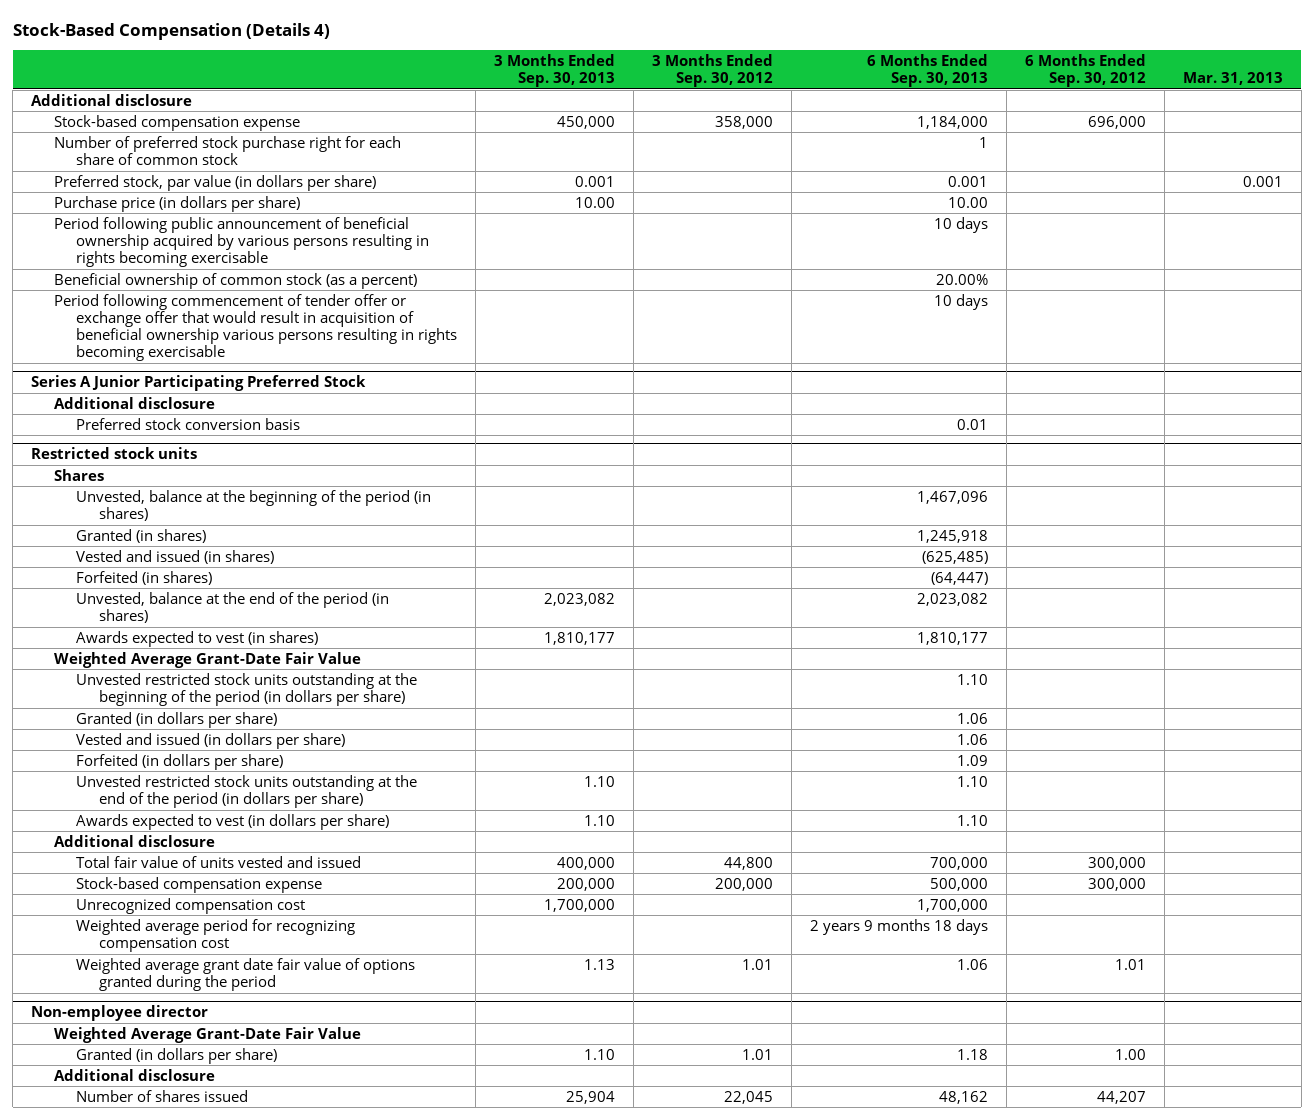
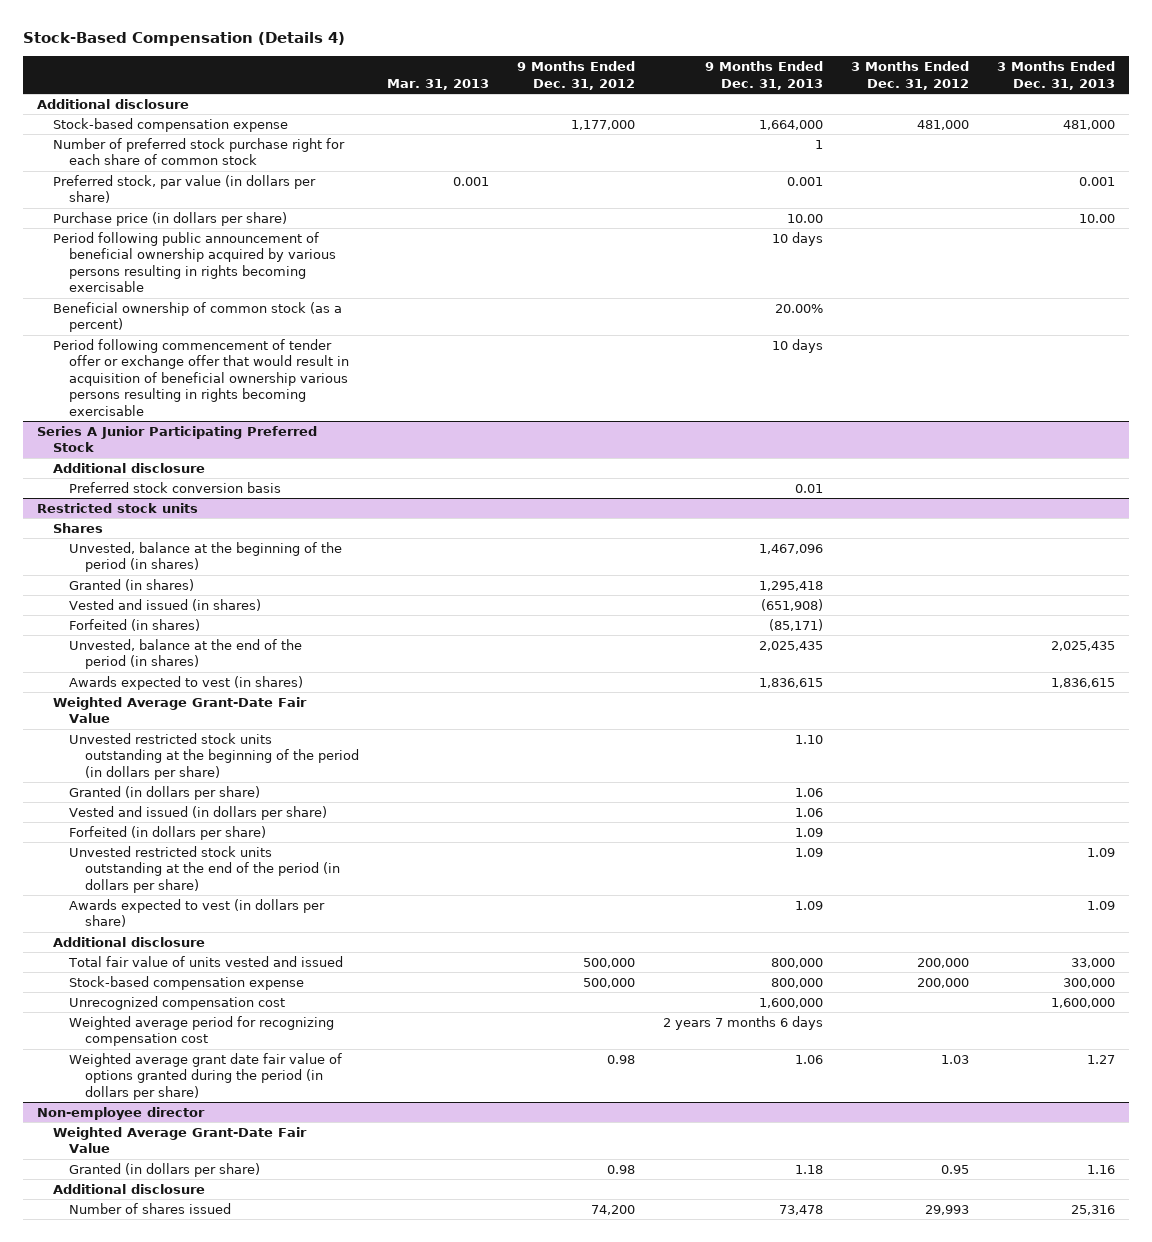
[494,54,616,88] 3 Months Ended Sep. 30, 2013 -> none
[652,54,774,88] 3 Months Ended Sep. 30, 2012 -> none
[867,54,989,88] 6 Months Ended Sep. 30, 2013 -> none
[1024,54,1146,88] 6 Months Ended Sep. 30, 2012 -> none
none -> [517,61,636,90] 9 Months Ended Dec. 31, 2012
none -> [705,61,824,90] 9 Months Ended Dec. 31, 2013
none -> [851,61,970,90] 3 Months Ended Dec. 31, 2012
none -> [997,61,1116,90] 3 Months Ended Dec. 31, 2013
[76,957,416,992] Weighted average grant date fair value of options granted during the period -> [68,1052,342,1100] Weighted average grant date fair value of options granted during the period (in dollars per share)

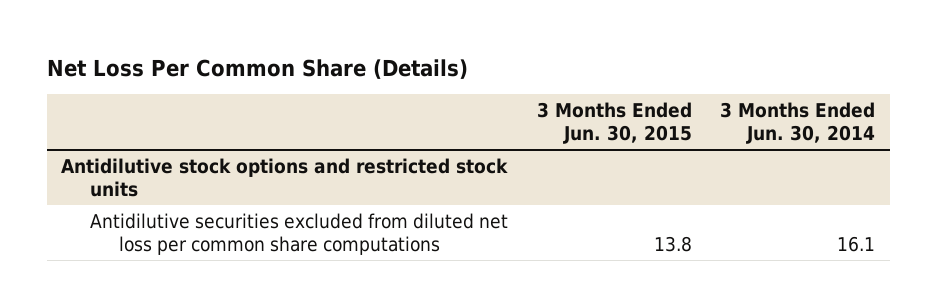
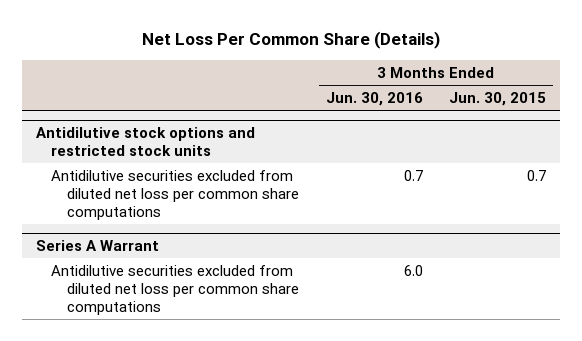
[720,102,876,145] 3 Months Ended Jun. 30, 2014 -> none
none -> [325,92,423,107] Jun. 30, 2016
[653,235,692,252] 13.8 -> [527,169,547,181] 0.7
none -> [35,239,159,251] Series A Warrant
none -> [51,264,299,315] Antidilutive securities excluded from diluted net loss per common share computations

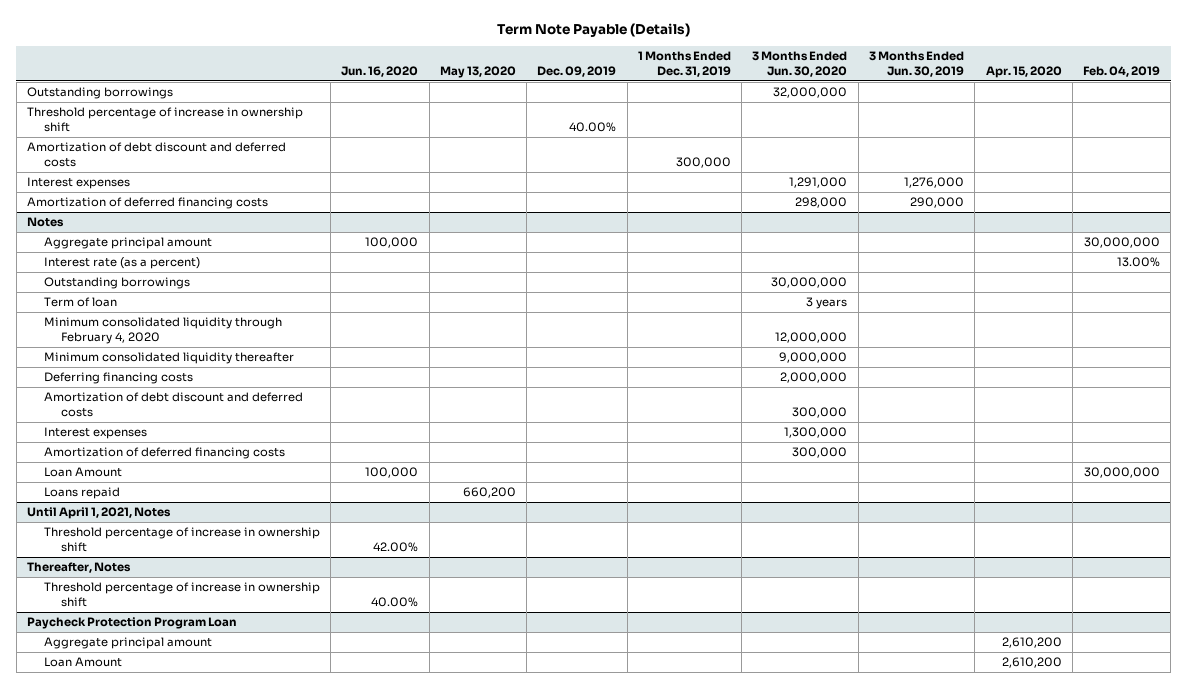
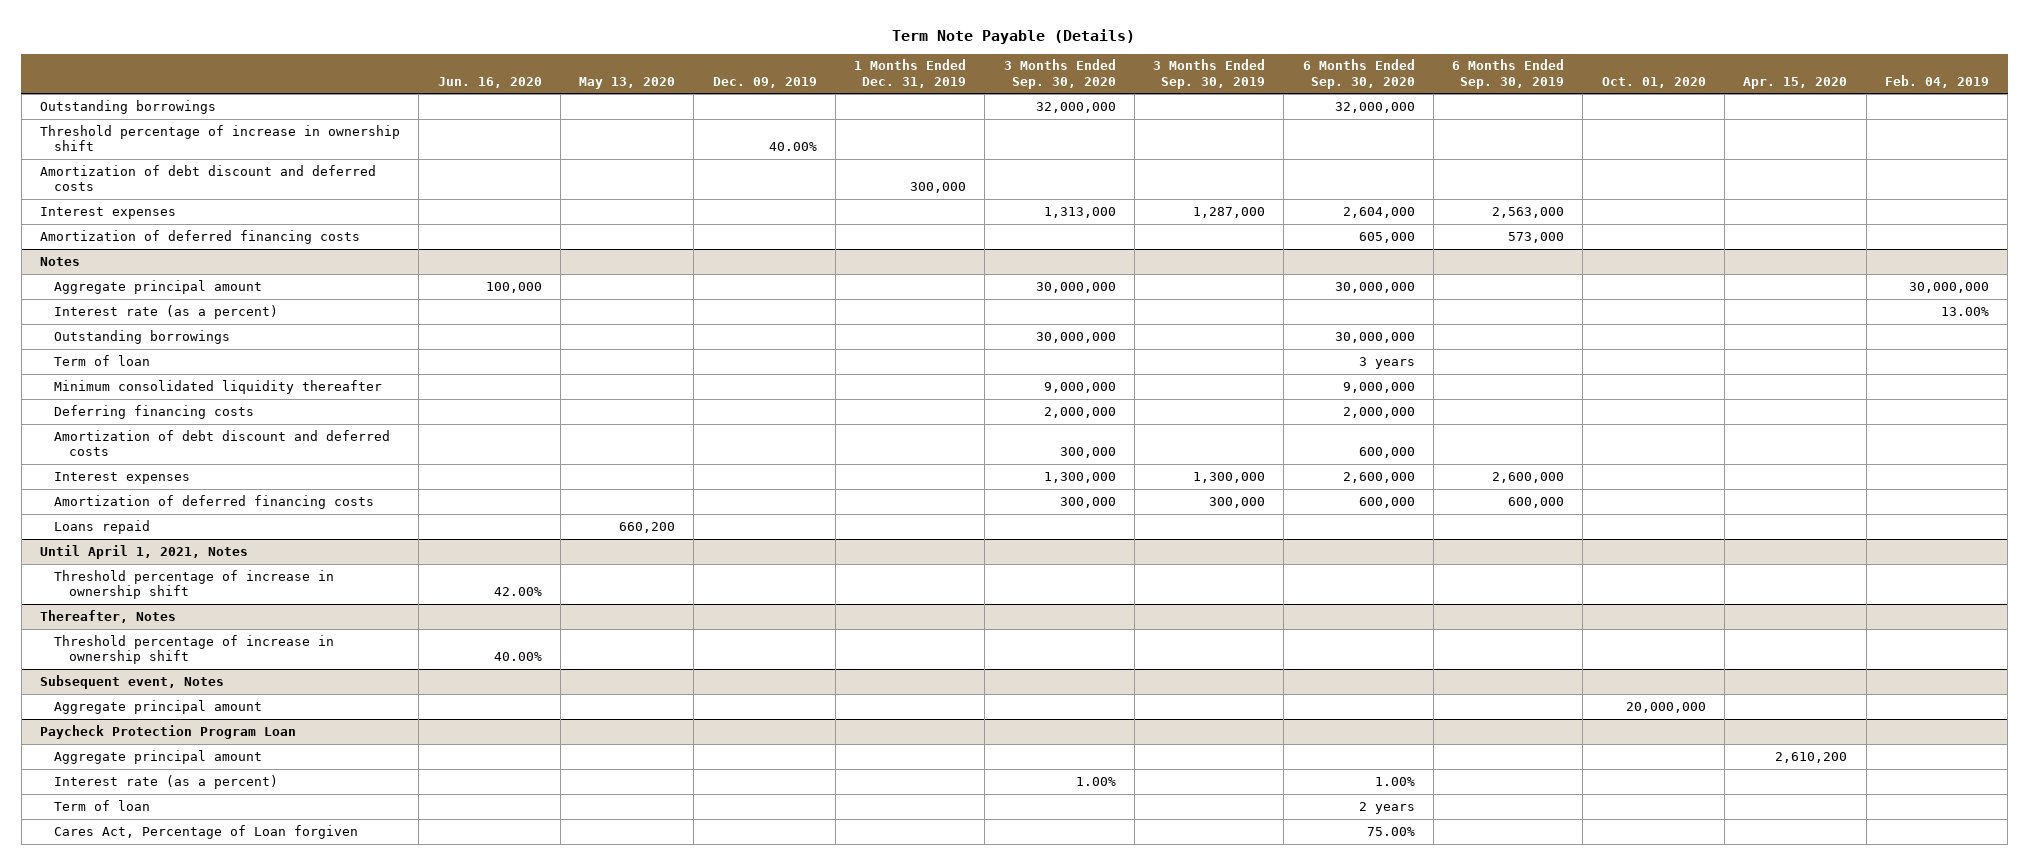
[752,51,848,77] 3 Months Ended Jun. 30, 2020 -> none
[869,51,965,77] 3 Months Ended Jun. 30, 2019 -> none
none -> [1003,59,1116,89] 3 Months Ended Sep. 30, 2020
none -> [1153,59,1266,89] 3 Months Ended Sep. 30, 2019
none -> [1302,59,1415,89] 6 Months Ended Sep. 30, 2020
none -> [1452,59,1565,89] 6 Months Ended Sep. 30, 2019
none -> [1601,76,1706,88] Oct. 01, 2020
[43,317,282,344] Minimum consolidated liquidity through February 4, 2020 -> none
[43,467,122,478] Loan Amount -> none
none -> [40,674,225,689] Subsequent event, Notes
none -> [54,699,263,714] Aggregate principal amount
[43,657,122,668] Loan Amount -> none
none -> [54,774,279,789] Interest rate (as a percent)
none -> [54,799,151,811] Term of loan
none -> [54,824,359,839] Cares Act, Percentage of Loan forgiven

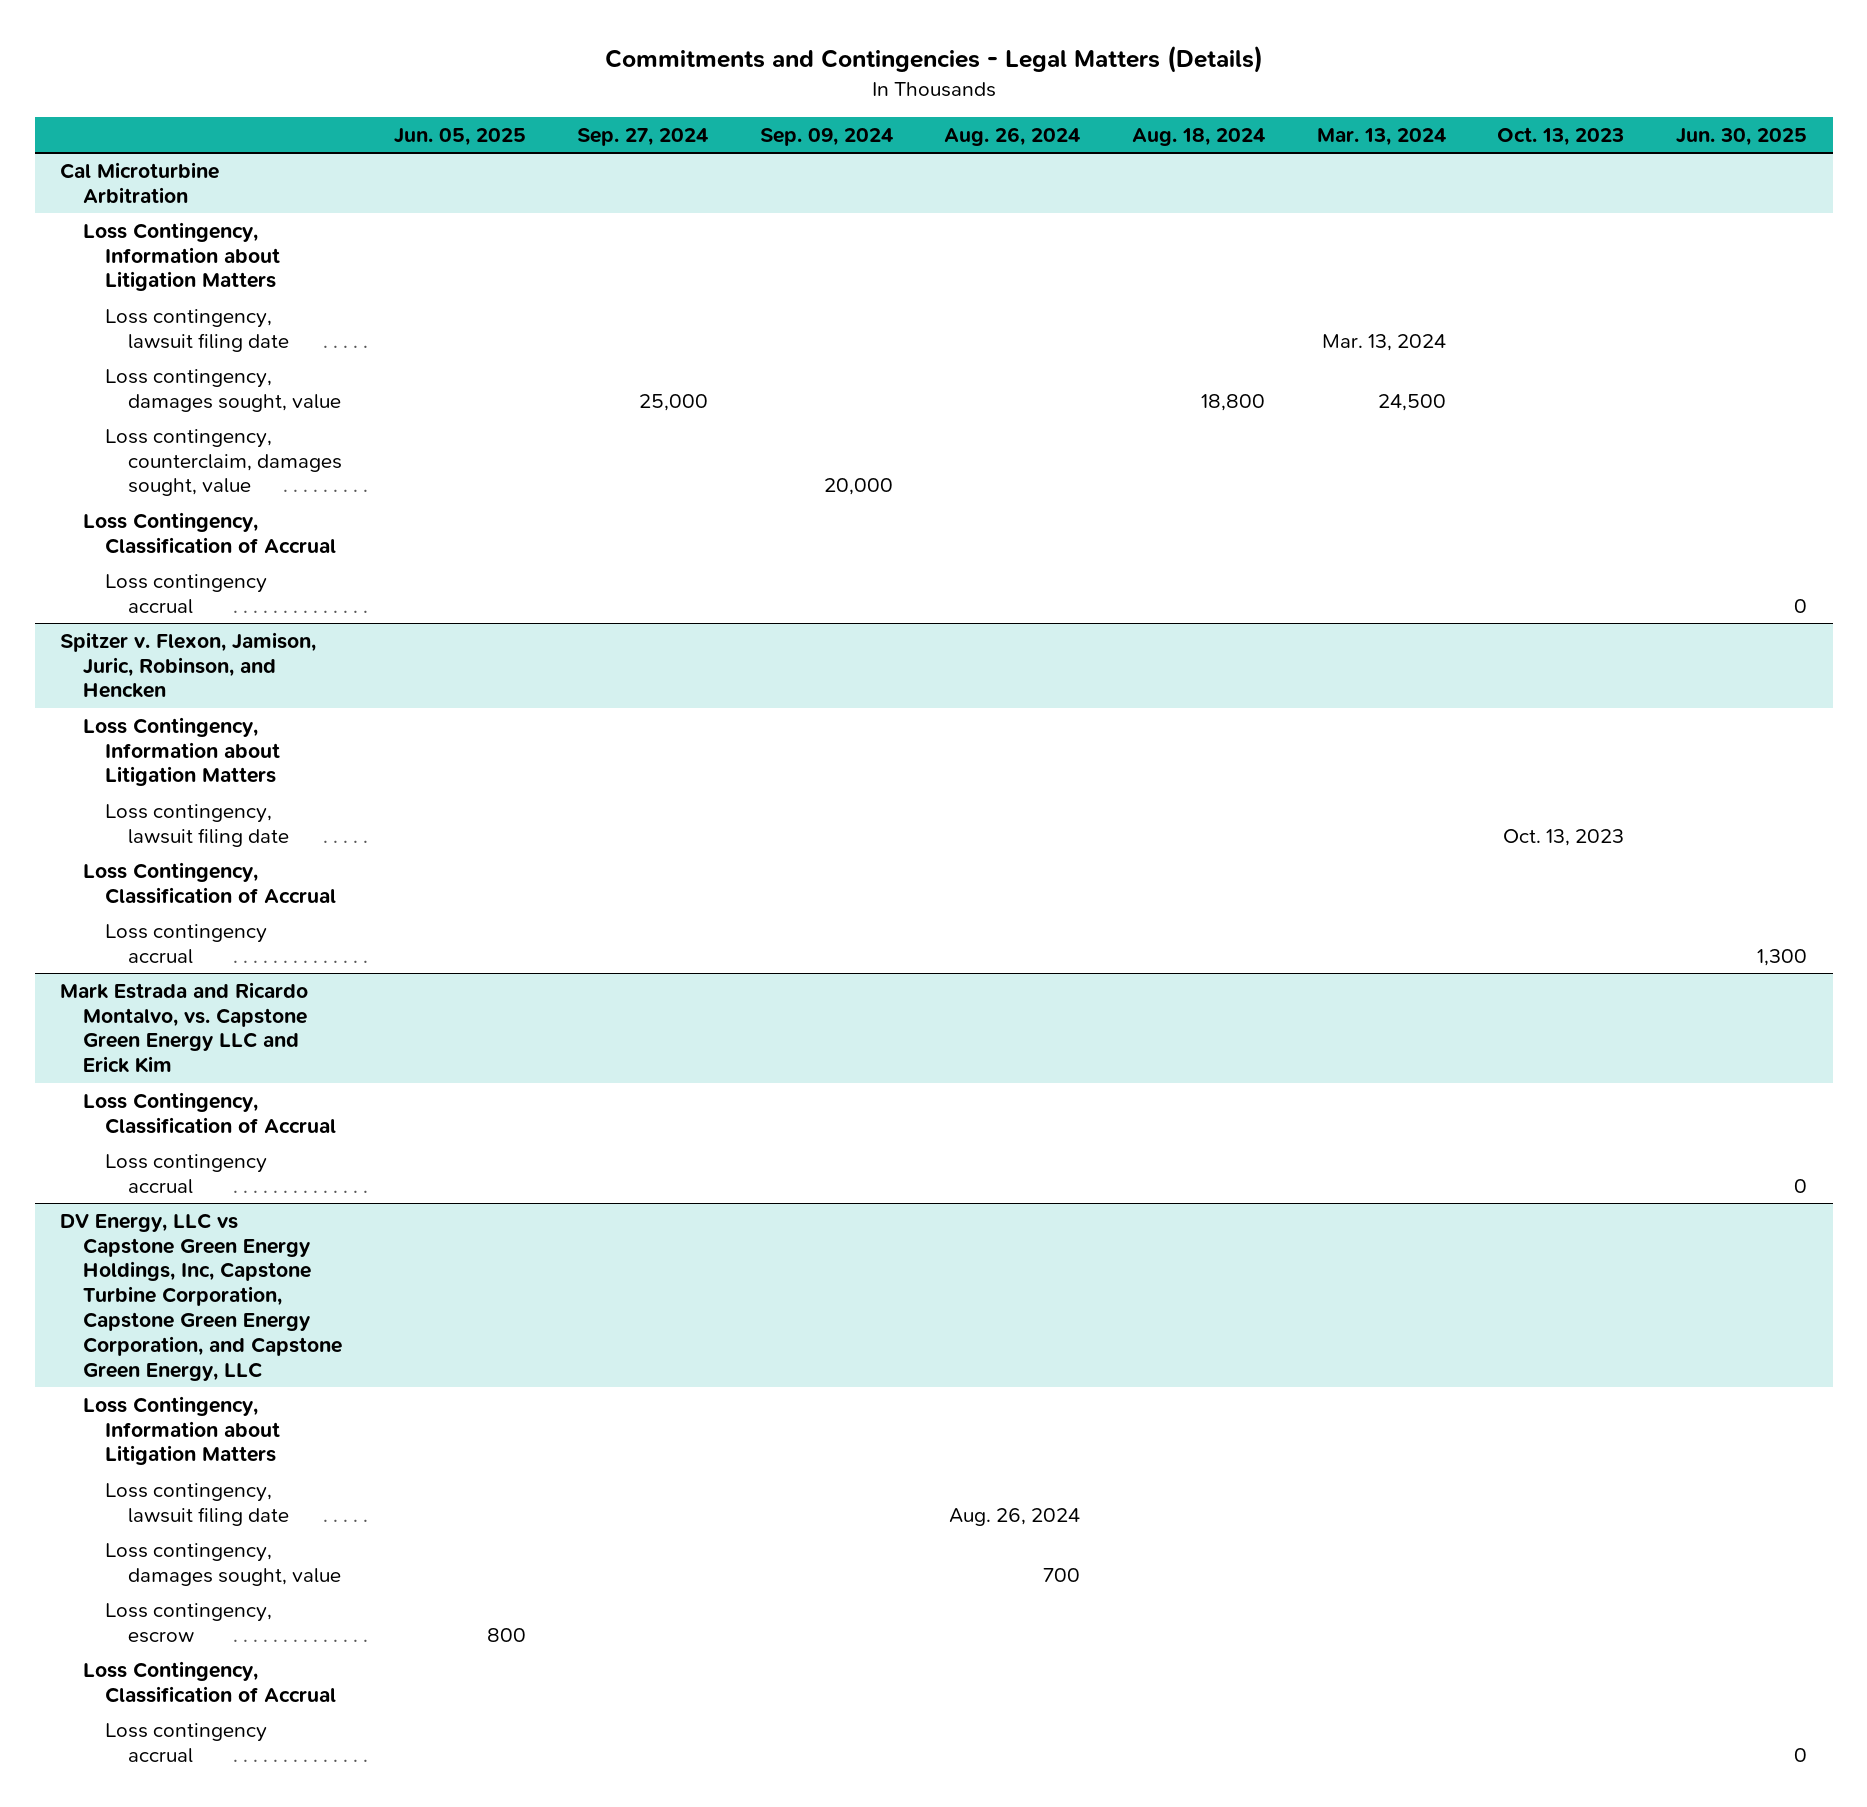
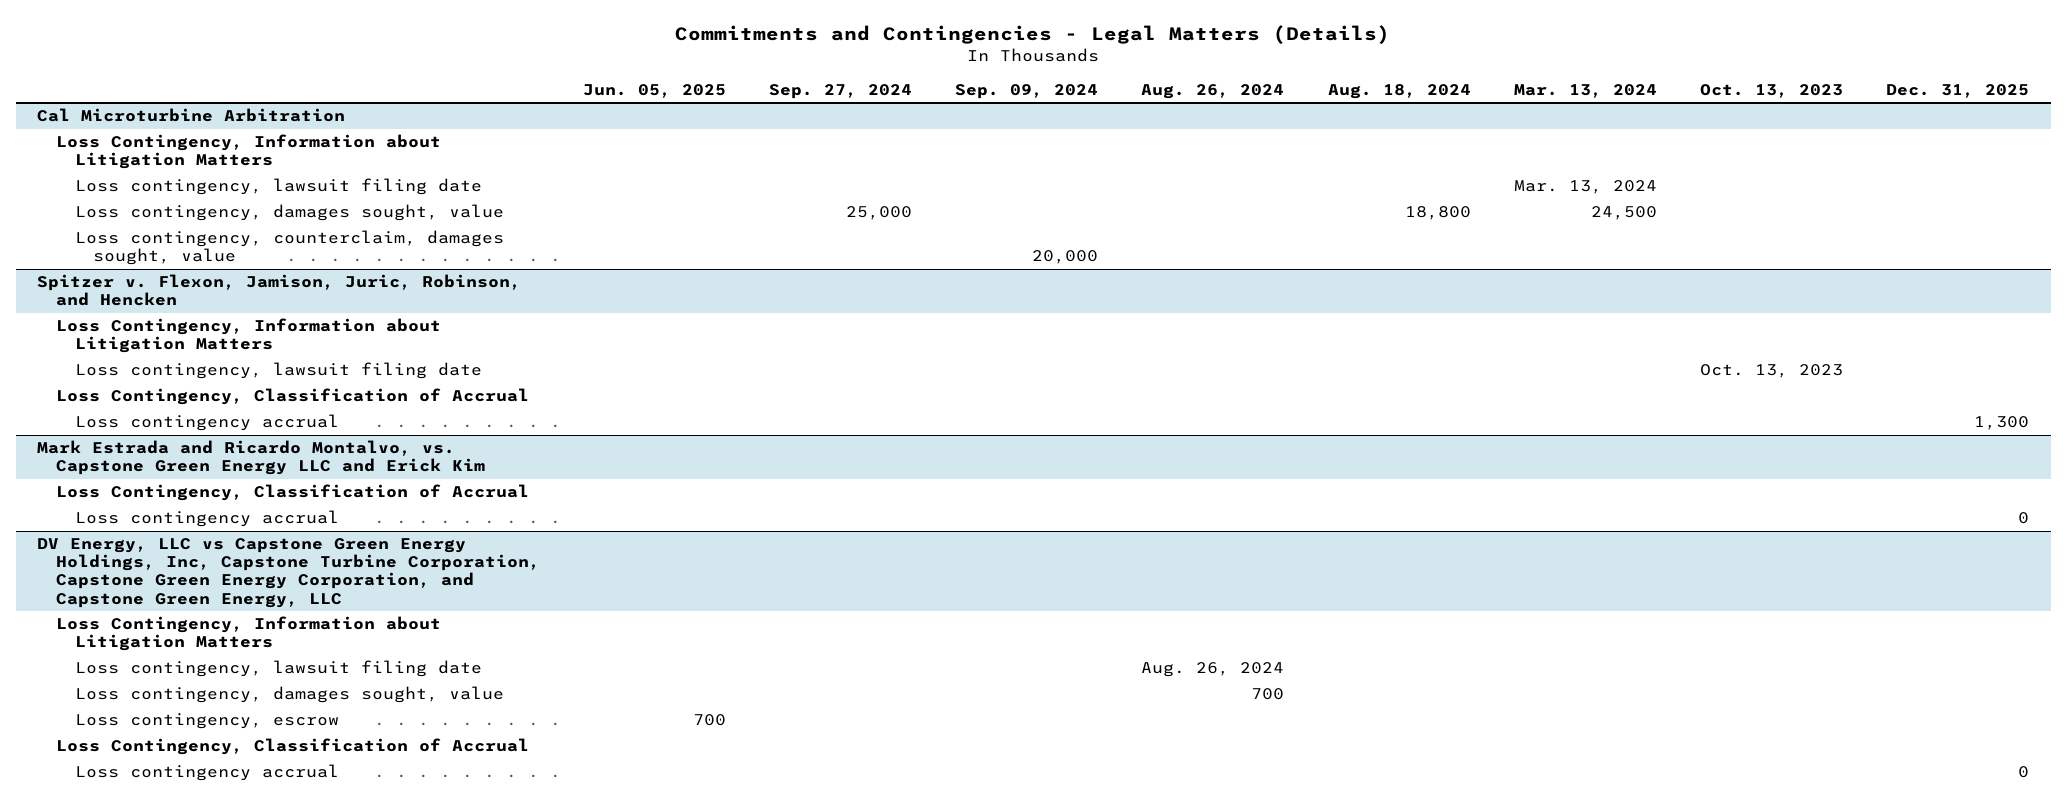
[1675,127,1807,146] Jun. 30, 2025 -> none
none -> [1886,83,2030,98] Dec. 31, 2025
[82,511,337,554] Loss Contingency, Classification of Accrual -> none
[105,573,268,614] Loss contingency accrual -> none
[486,1627,526,1642] 800 -> [693,714,727,727] 700

